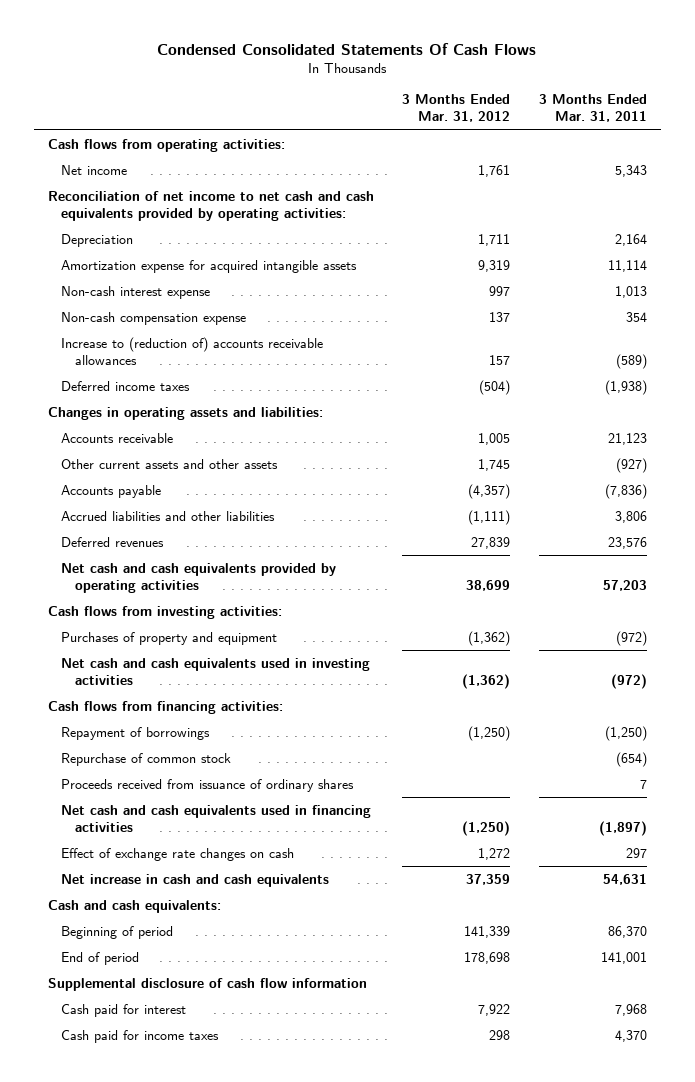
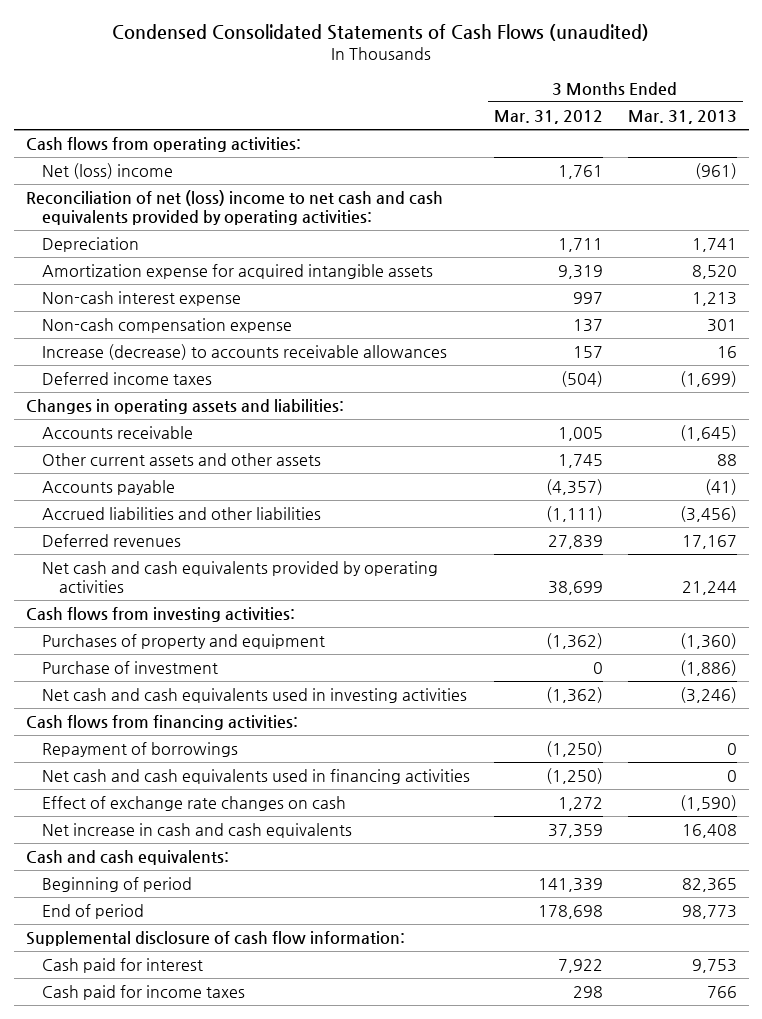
[157,42,537,55] Condensed Consolidated Statements Of Cash Flows -> [112,23,650,41] Condensed Consolidated Statements of Cash Flows (unaudited)
[538,93,647,123] 3 Months Ended Mar. 31, 2011 -> none
none -> [627,110,737,125] Mar. 31, 2013
[61,164,128,175] Net income -> [42,163,174,180] Net (loss) income
[47,190,374,222] Reconciliation of net income to net cash and cash equivalents provided by operating activities: -> [25,190,443,226] Reconciliation of net (loss) income to net cash and cash equivalents provided by operating activities:
[61,336,324,366] Increase to (reduction of) accounts receivable allowances -> [42,344,448,361] Increase (decrease) to accounts receivable allowances
none -> [42,661,219,675] Purchase of investment
[61,752,232,766] Repurchase of common stock -> none
[61,778,355,792] Proceeds received from issuance of ordinary shares -> none
[47,977,367,991] Supplemental disclosure of cash flow information -> [25,931,405,947] Supplemental disclosure of cash flow information:

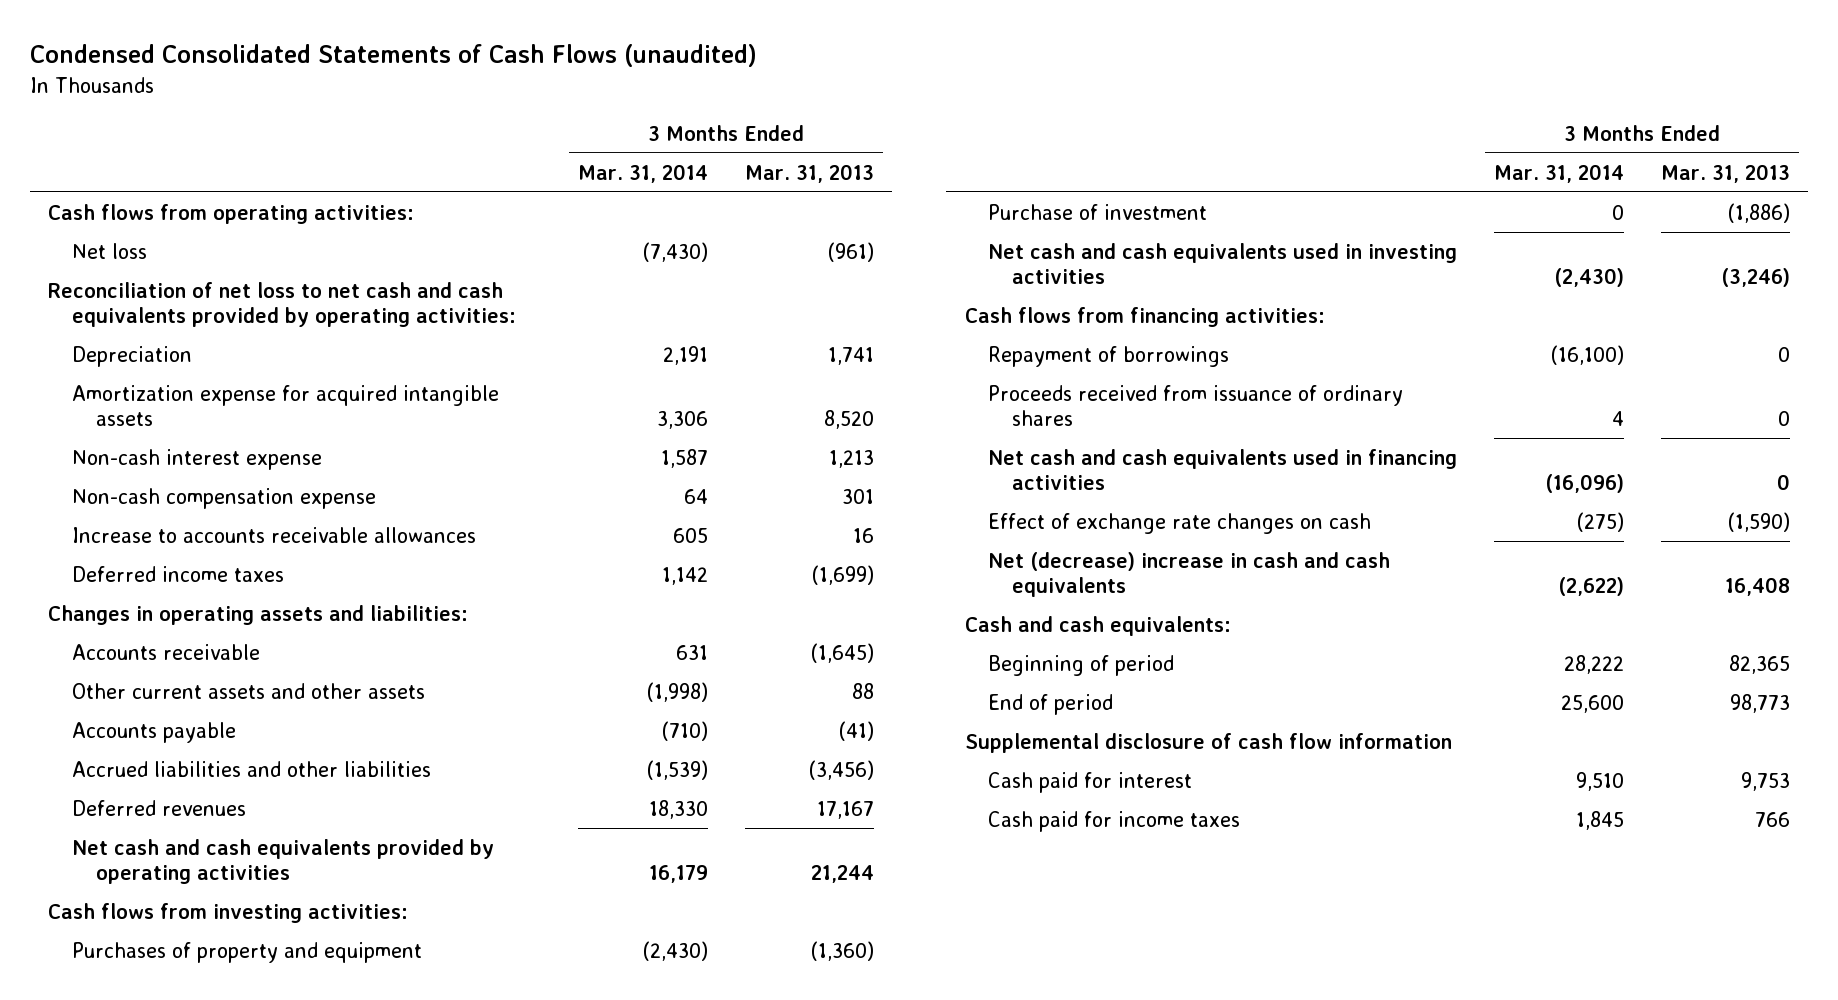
[494,110,604,125] Mar. 31, 2012 -> none
none -> [578,163,709,183] Mar. 31, 2014
[42,163,174,180] Net (loss) income -> [72,242,148,259] Net loss
[25,190,443,226] Reconciliation of net (loss) income to net cash and cash equivalents provided by operating activities: -> [48,281,517,328] Reconciliation of net loss to net cash and cash equivalents provided by operating activities:
[42,344,448,361] Increase (decrease) to accounts receivable allowances -> [72,526,477,543] Increase to accounts receivable allowances
none -> [988,384,1404,427] Proceeds received from issuance of ordinary shares
[42,823,353,839] Net increase in cash and cash equivalents -> [988,551,1391,598] Net (decrease) increase in cash and cash equivalents
[25,931,405,947] Supplemental disclosure of cash flow information: -> [964,732,1452,753] Supplemental disclosure of cash flow information

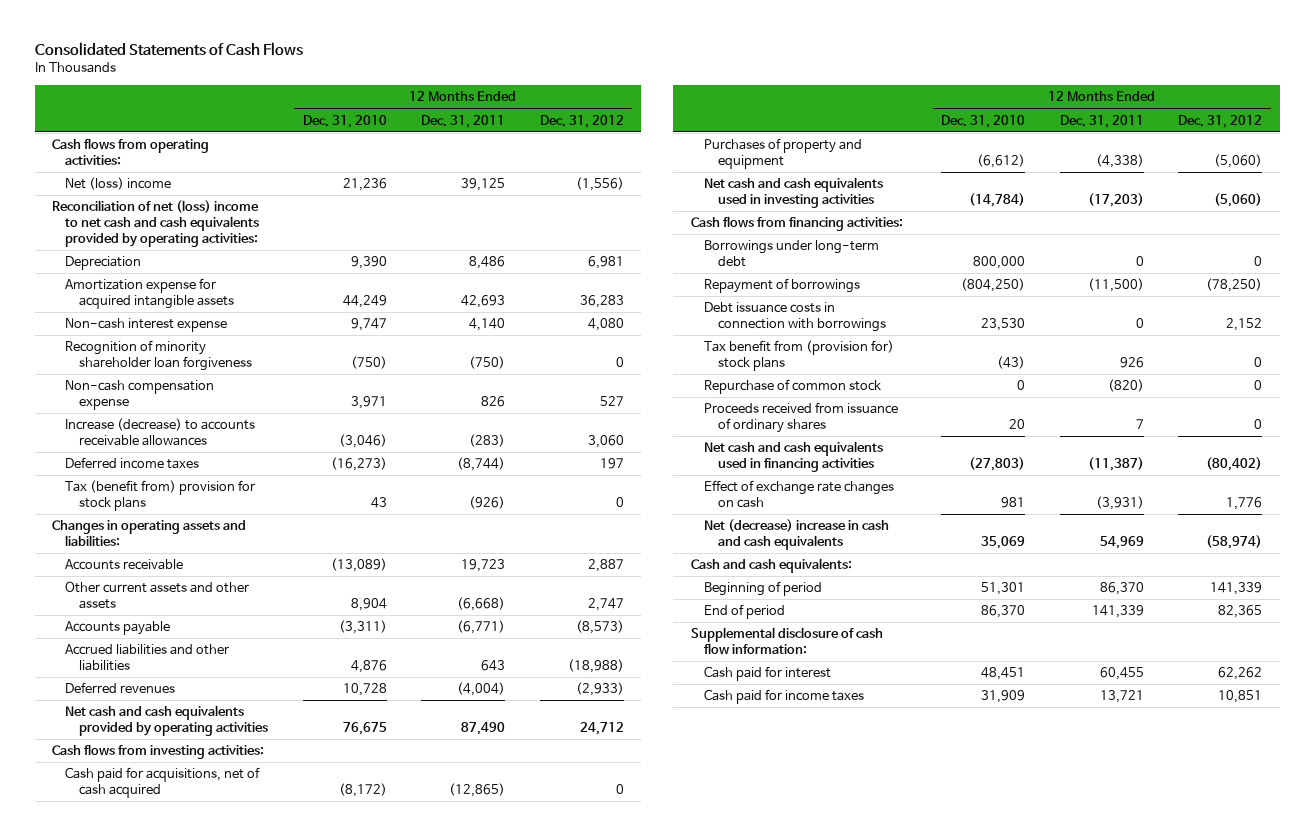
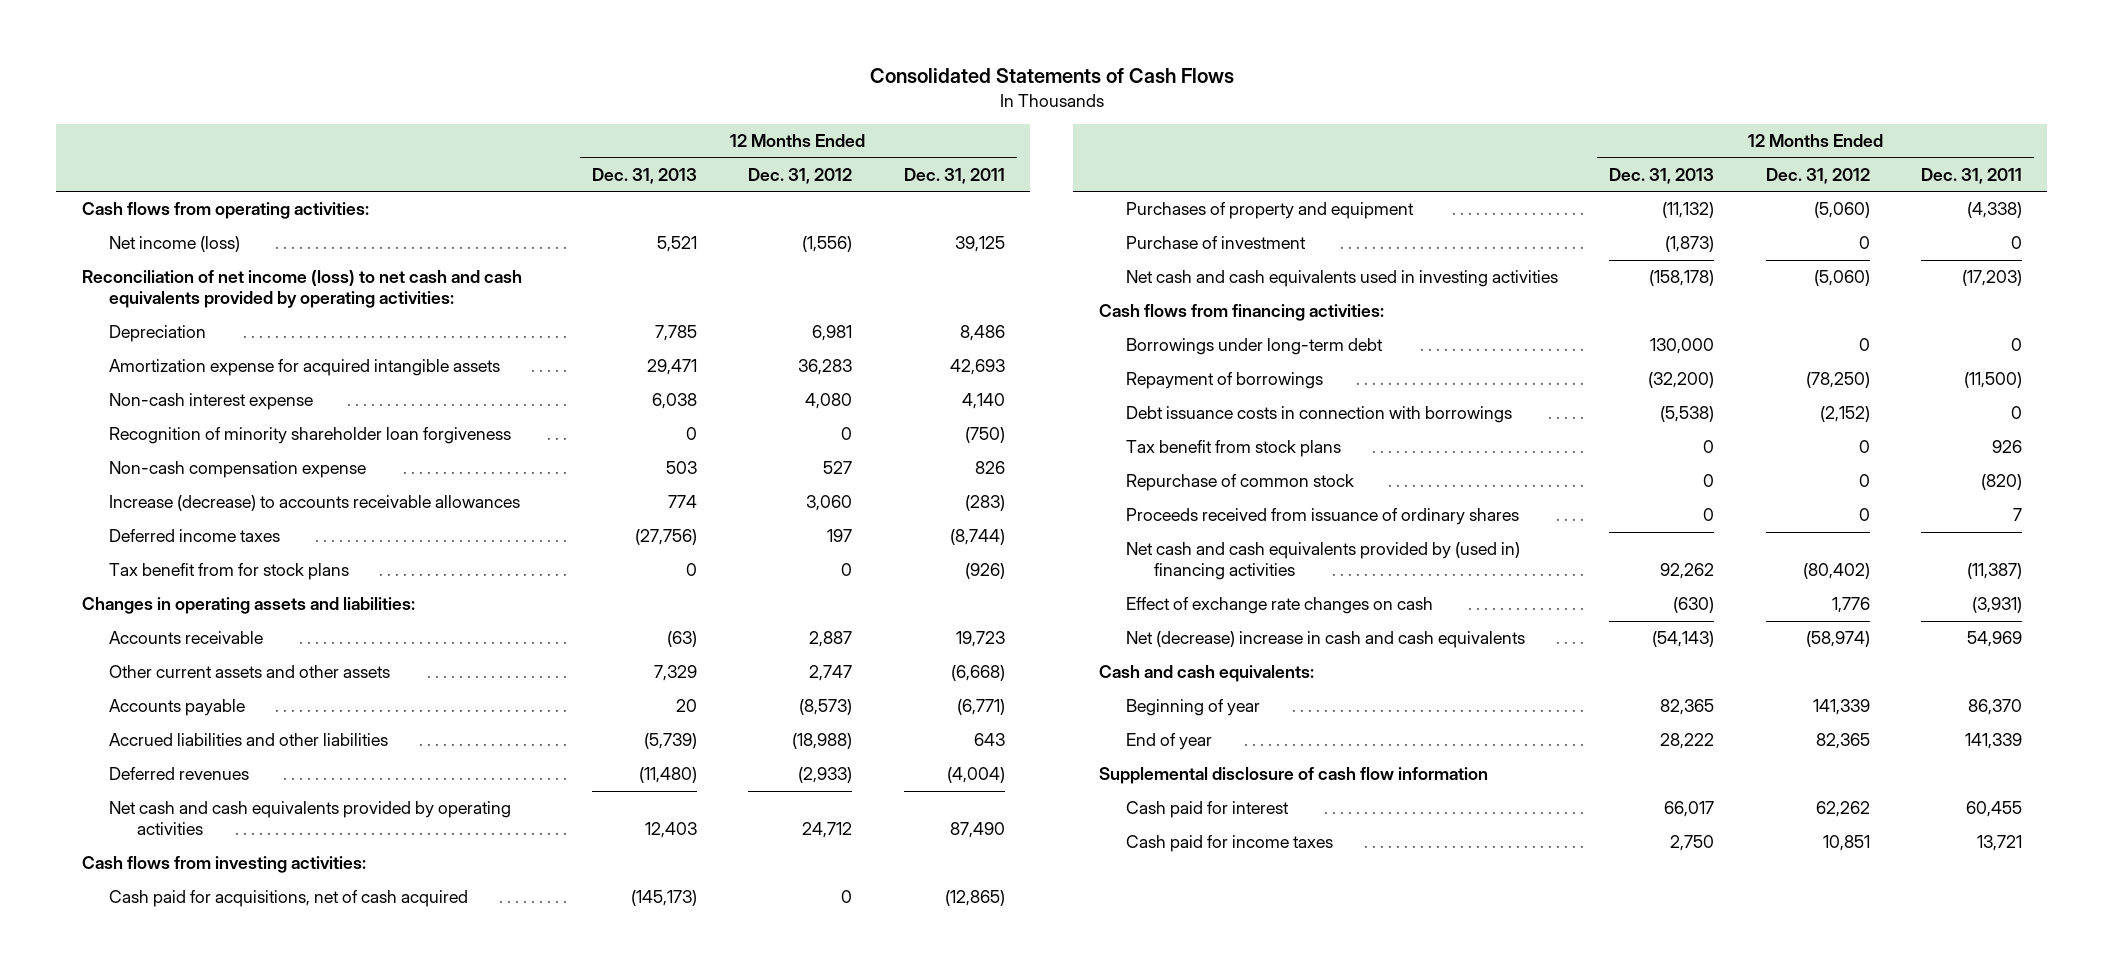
[302,114,387,128] Dec. 31, 2010 -> none
none -> [592,167,698,184] Dec. 31, 2013
[65,177,172,191] Net (loss) income -> [109,236,241,253] Net income (loss)
[51,200,260,247] Reconciliation of net (loss) income to net cash and cash equivalents provided by operating activities: -> [81,270,522,309] Reconciliation of net income (loss) to net cash and cash equivalents provided by operating activities:
[65,480,256,512] Tax (benefit from) provision for stock plans -> [109,563,350,581] Tax benefit from for stock plans
none -> [1126,236,1307,250] Purchase of investment
[1226,318,1263,332] 2,152 -> [1819,406,1870,423] (2,152)
[704,340,895,372] Tax benefit from (provision for) stock plans -> [1126,440,1342,458] Tax benefit from stock plans
[704,441,884,473] Net cash and cash equivalents used in financing activities -> [1126,542,1521,581] Net cash and cash equivalents provided by (used in) financing activities
[704,581,823,597] Beginning of period -> [1126,699,1261,717] Beginning of year
[704,604,786,620] End of period -> [1126,733,1213,751] End of year
[690,627,883,656] Supplemental disclosure of cash flow information: -> [1099,767,1489,785] Supplemental disclosure of cash flow information

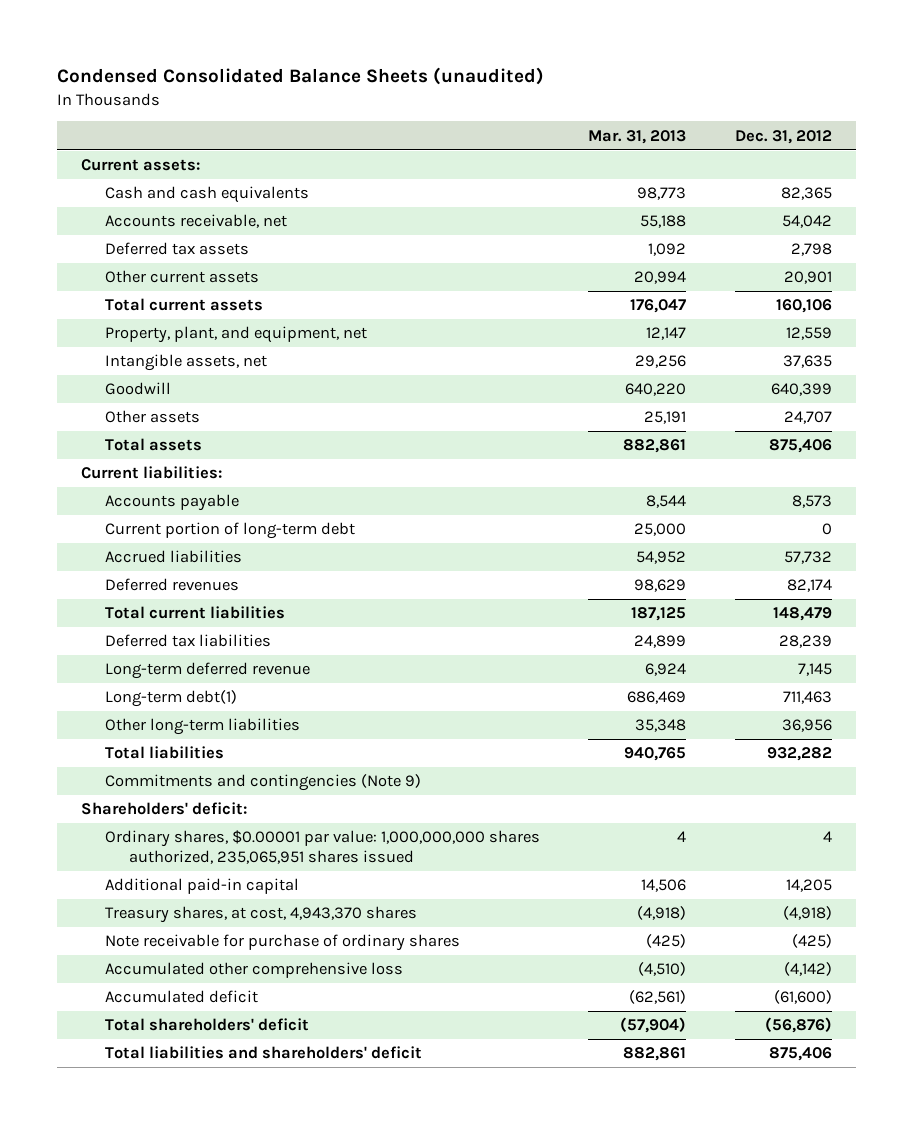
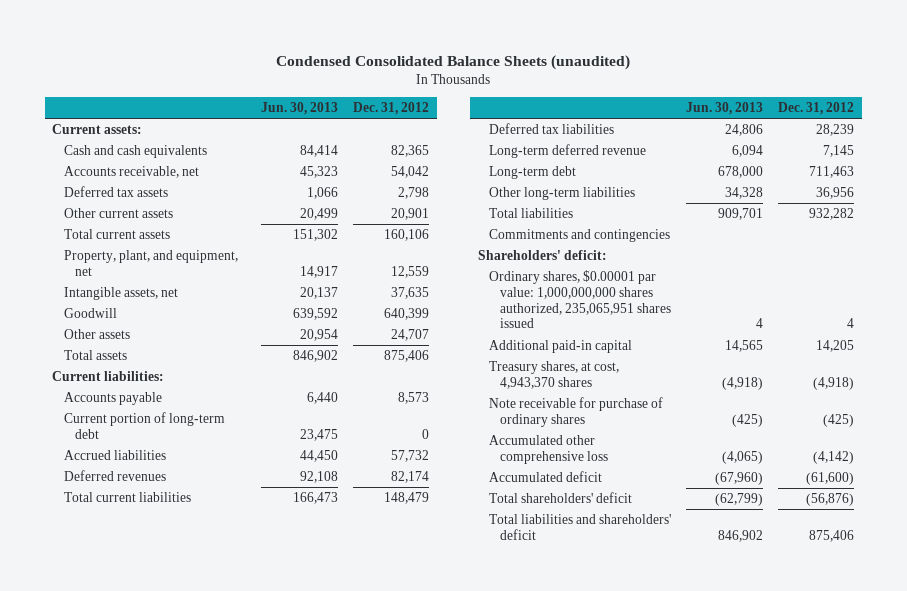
[588,129,687,144] Mar. 31, 2013 -> none
none -> [260,101,338,115] Jun. 30, 2013
[104,690,237,708] Long-term debt(1) -> [488,165,576,179] Long-term debt
[104,774,421,792] Commitments and contingencies (Note 9) -> [488,228,670,242] Commitments and contingencies

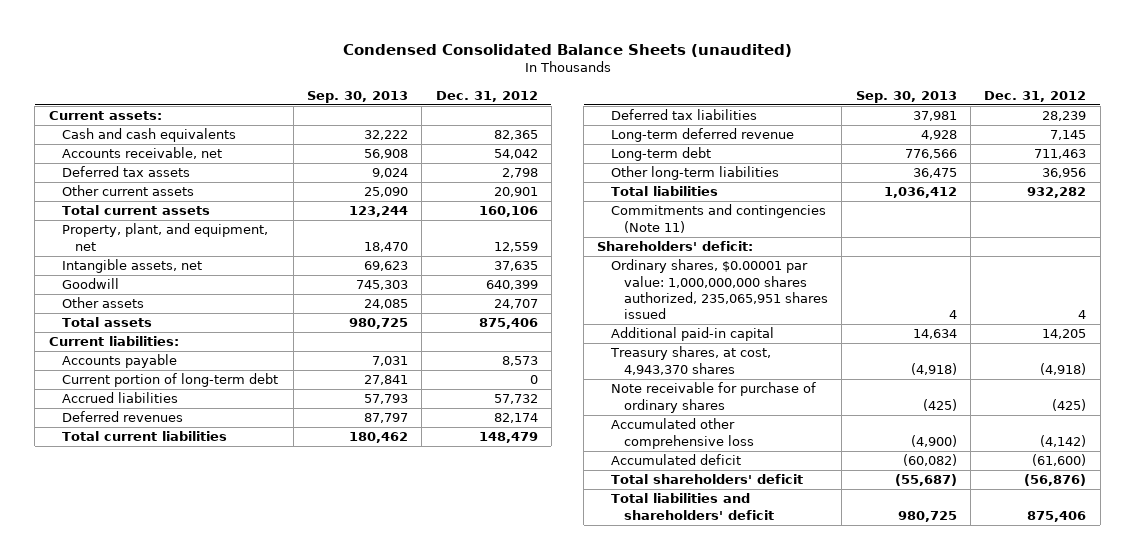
[260,101,338,115] Jun. 30, 2013 -> none
none -> [307,90,409,103] Sep. 30, 2013
[488,228,670,242] Commitments and contingencies -> [610,204,826,233] Commitments and contingencies (Note 11)

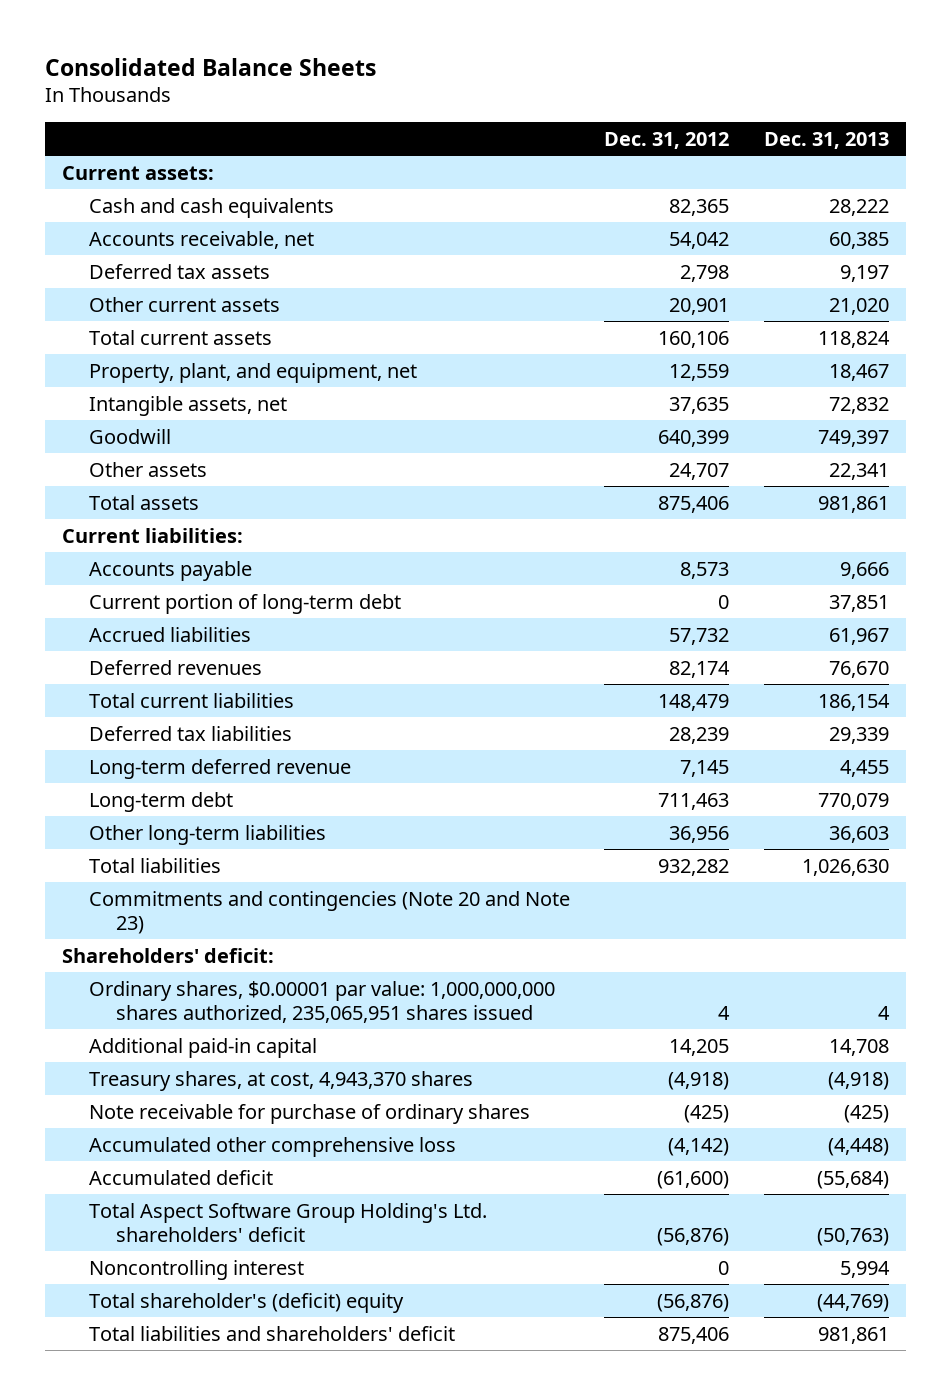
[342,43,792,57] Condensed Consolidated Balance Sheets (unaudited) -> [44,57,376,76] Consolidated Balance Sheets
[307,90,409,103] Sep. 30, 2013 -> none
none -> [763,131,889,149] Dec. 31, 2013
[610,204,826,233] Commitments and contingencies (Note 11) -> [88,890,570,934] Commitments and contingencies (Note 20 and Note 23)
[610,474,803,485] Total shareholders' deficit -> [88,1202,487,1242] Total Aspect Software Group Holding's Ltd. shareholders' deficit
none -> [88,1259,304,1280] Noncontrolling interest
none -> [88,1292,404,1313] Total shareholder's (deficit) equity

